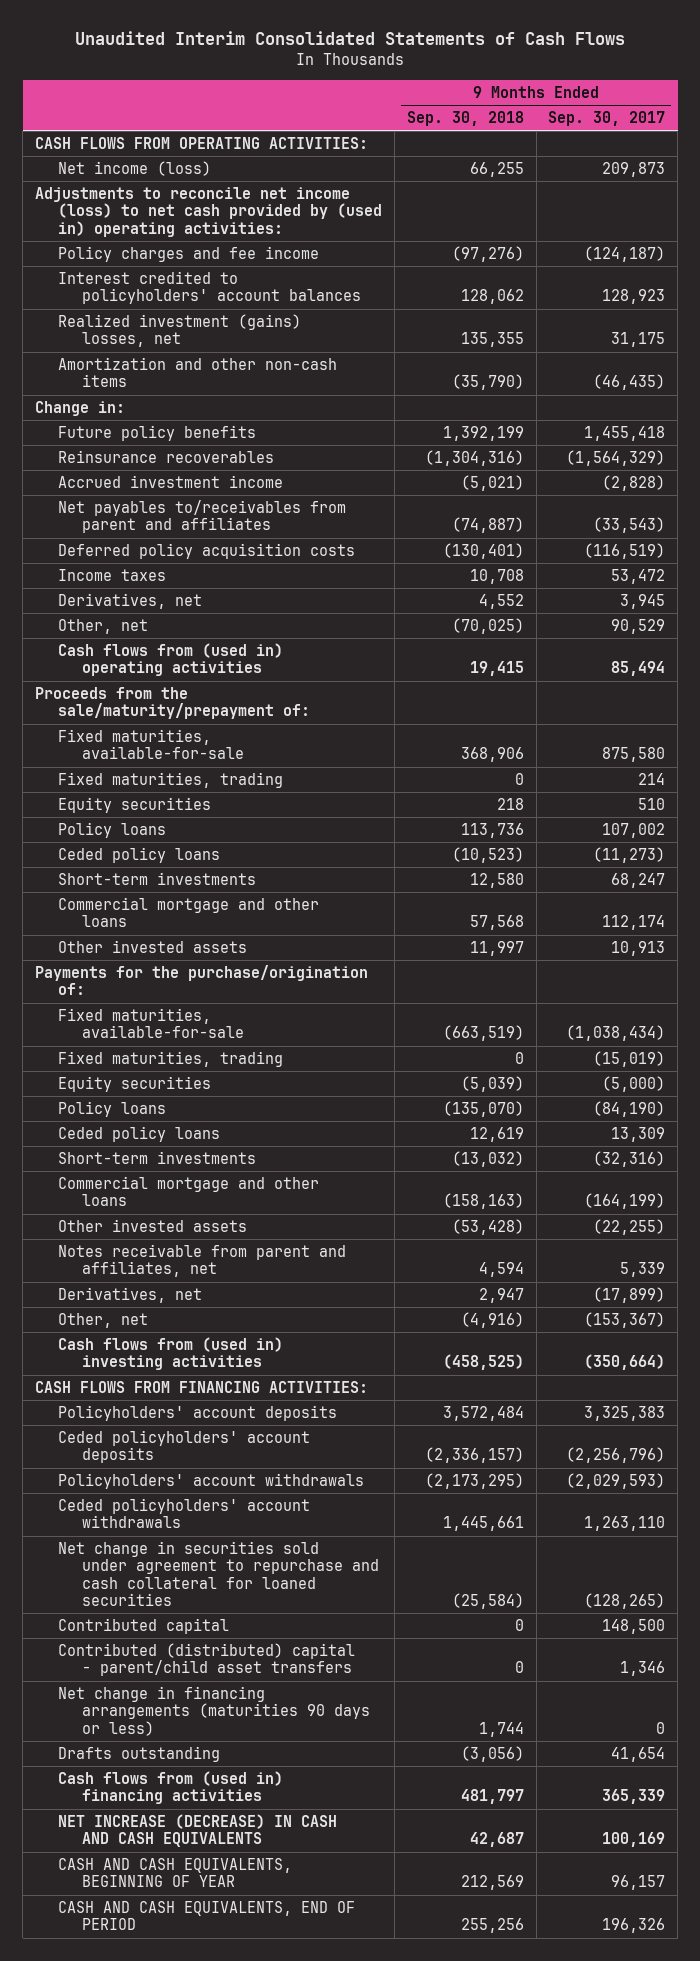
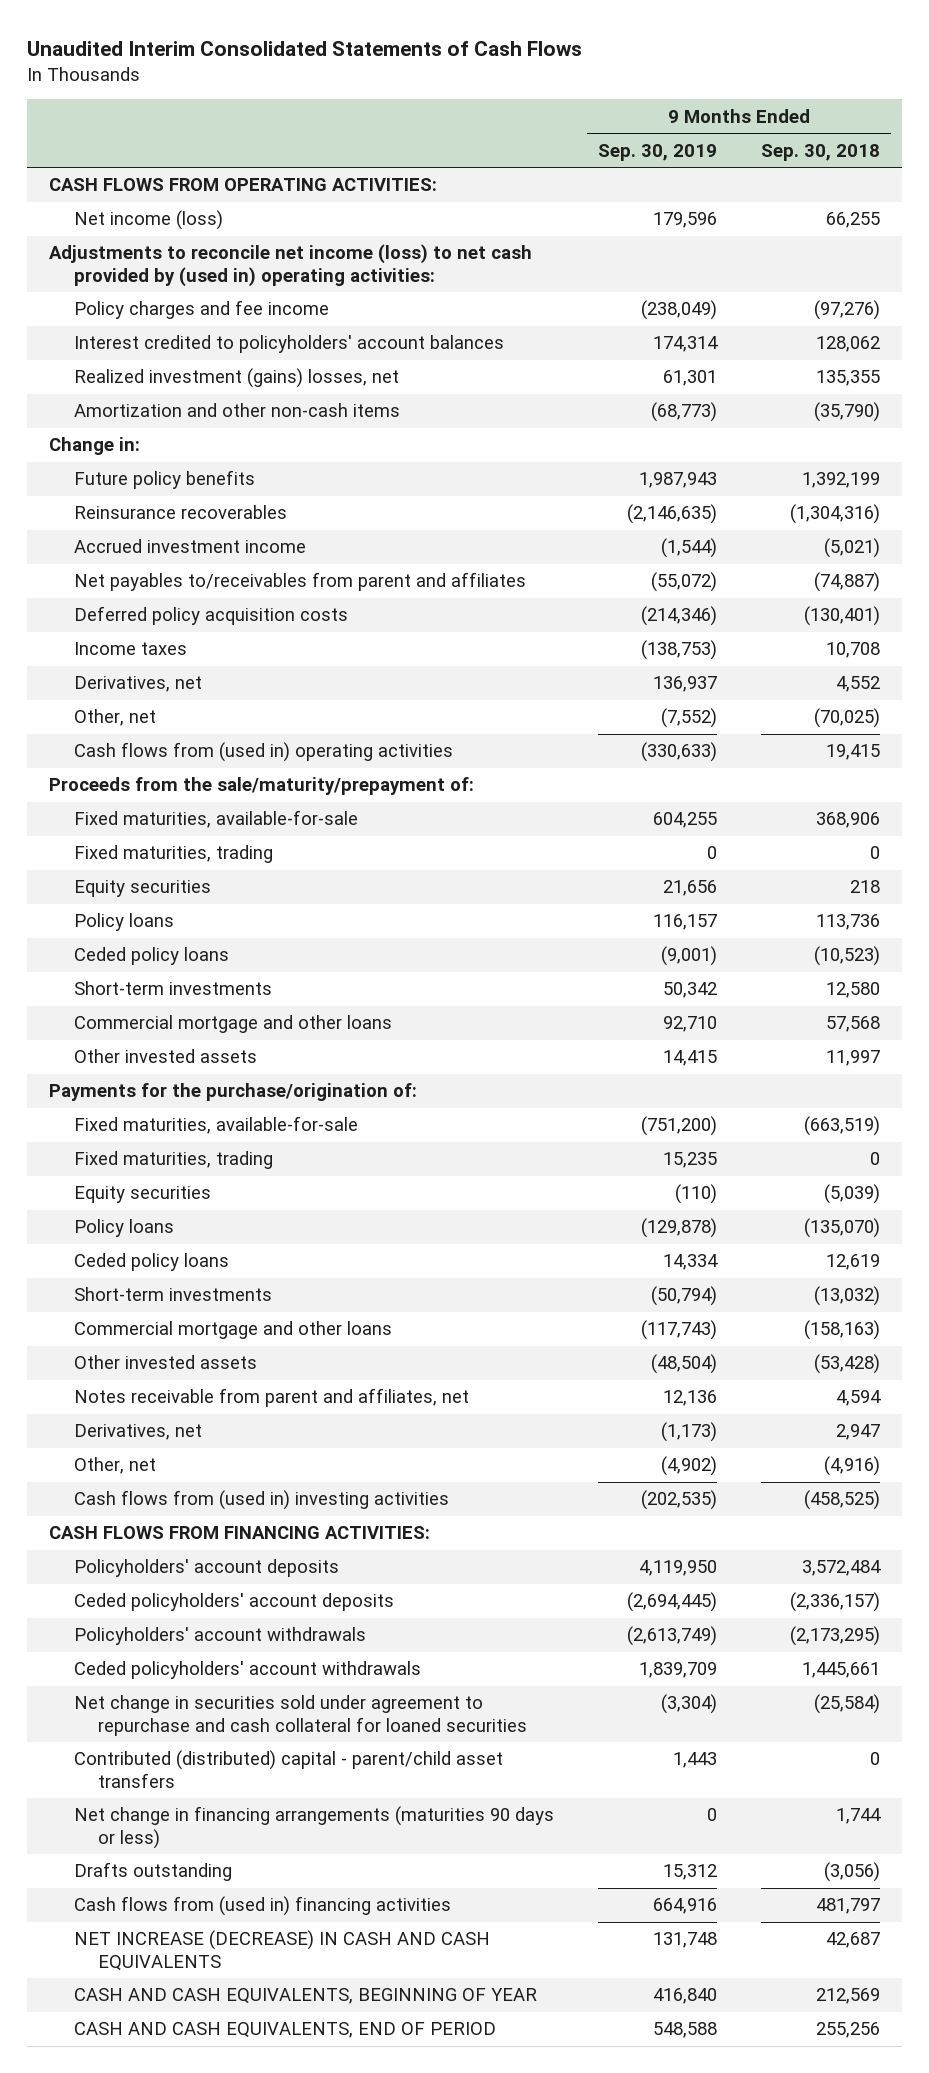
[548,111,666,127] Sep. 30, 2017 -> none
none -> [597,143,717,161] Sep. 30, 2019
[58,1617,230,1634] Contributed capital -> none

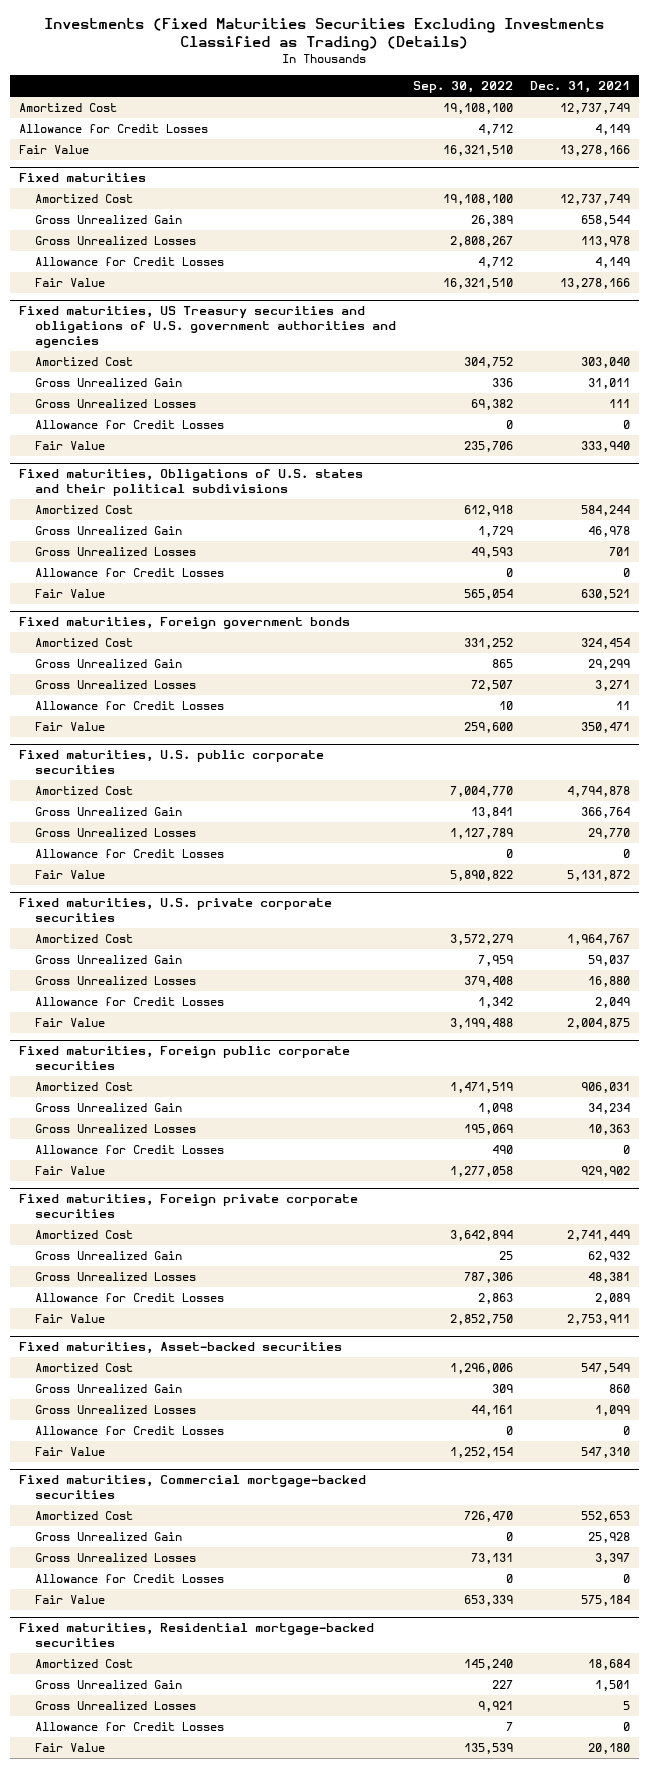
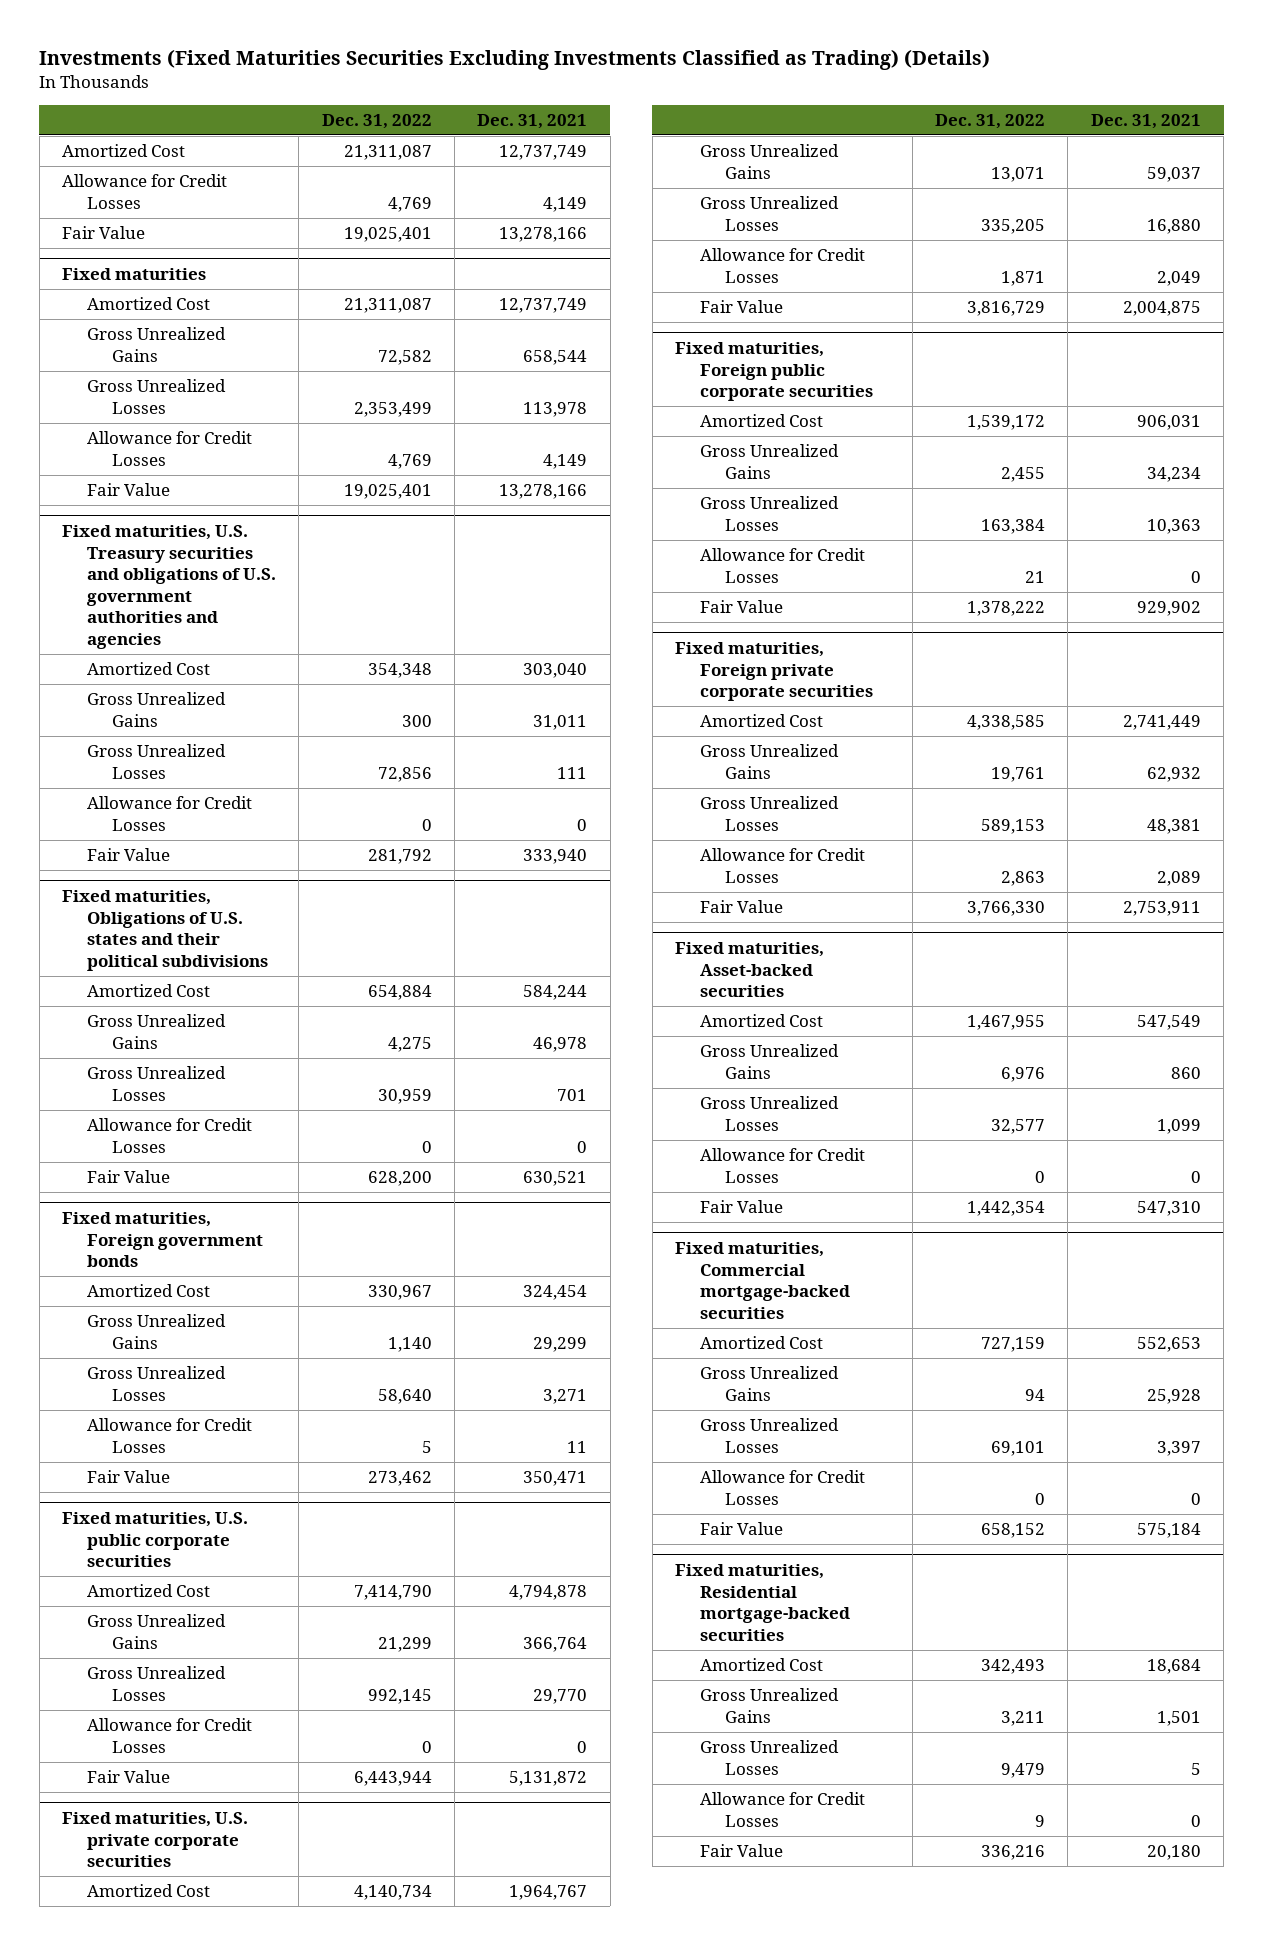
[413,81,514,94] Sep. 30, 2022 -> none
none -> [321,113,432,129] Dec. 31, 2022
[34,215,182,225] Gross Unrealized Gain -> [86,327,226,362] Gross Unrealized Gains
[18,306,396,349] Fixed maturities, US Treasury securities and obligations of U.S. government authorities and agencies -> [61,525,276,649] Fixed maturities, U.S. Treasury securities and obligations of U.S. government authorities and agencies
[34,378,182,388] Gross Unrealized Gain -> [86,692,226,727] Gross Unrealized Gains
[34,526,182,536] Gross Unrealized Gain -> [86,1014,226,1049] Gross Unrealized Gains
[34,659,182,669] Gross Unrealized Gain -> [86,1314,226,1349] Gross Unrealized Gains
[34,807,182,817] Gross Unrealized Gain -> [86,1614,226,1649] Gross Unrealized Gains
[34,955,182,965] Gross Unrealized Gain -> [700,144,840,179] Gross Unrealized Gains
[34,1103,182,1113] Gross Unrealized Gain -> [700,444,840,479] Gross Unrealized Gains
[34,1251,182,1261] Gross Unrealized Gain -> [700,744,840,779] Gross Unrealized Gains
[34,1384,182,1394] Gross Unrealized Gain -> [700,1044,840,1079] Gross Unrealized Gains
[34,1532,182,1542] Gross Unrealized Gain -> [700,1366,840,1401] Gross Unrealized Gains
[34,1680,182,1690] Gross Unrealized Gain -> [700,1688,840,1723] Gross Unrealized Gains

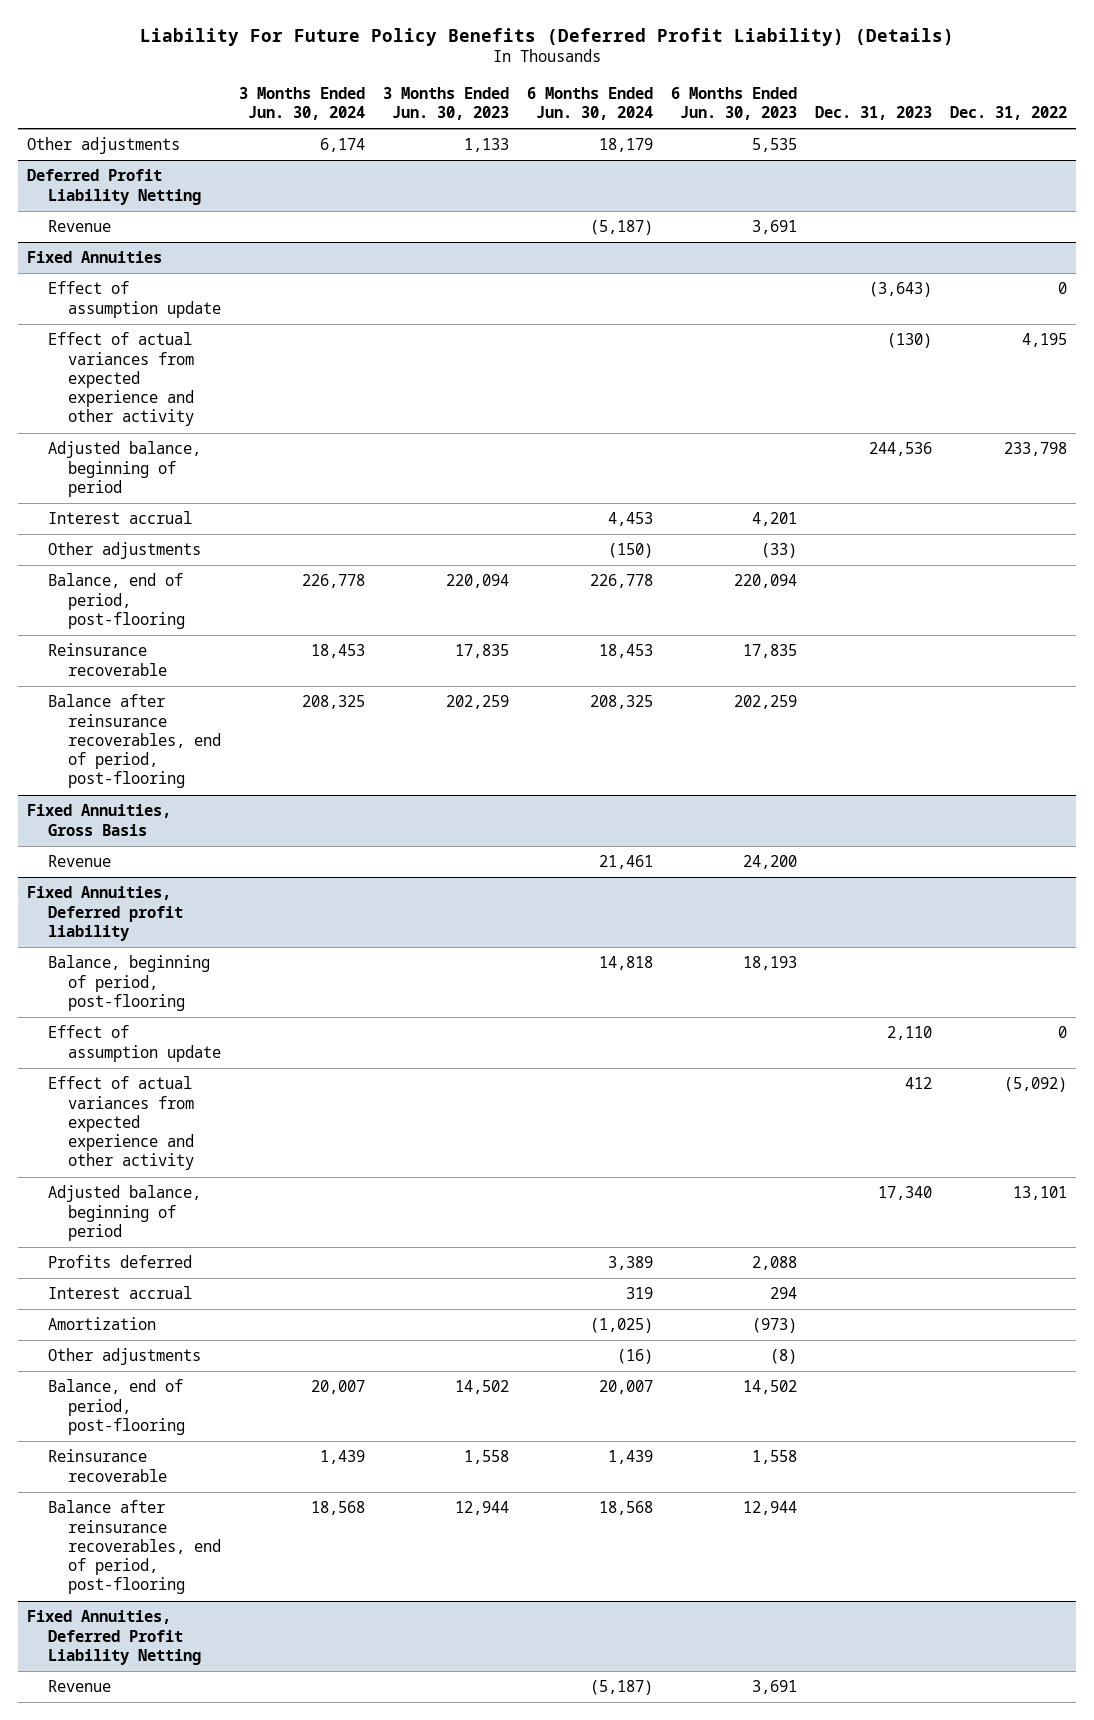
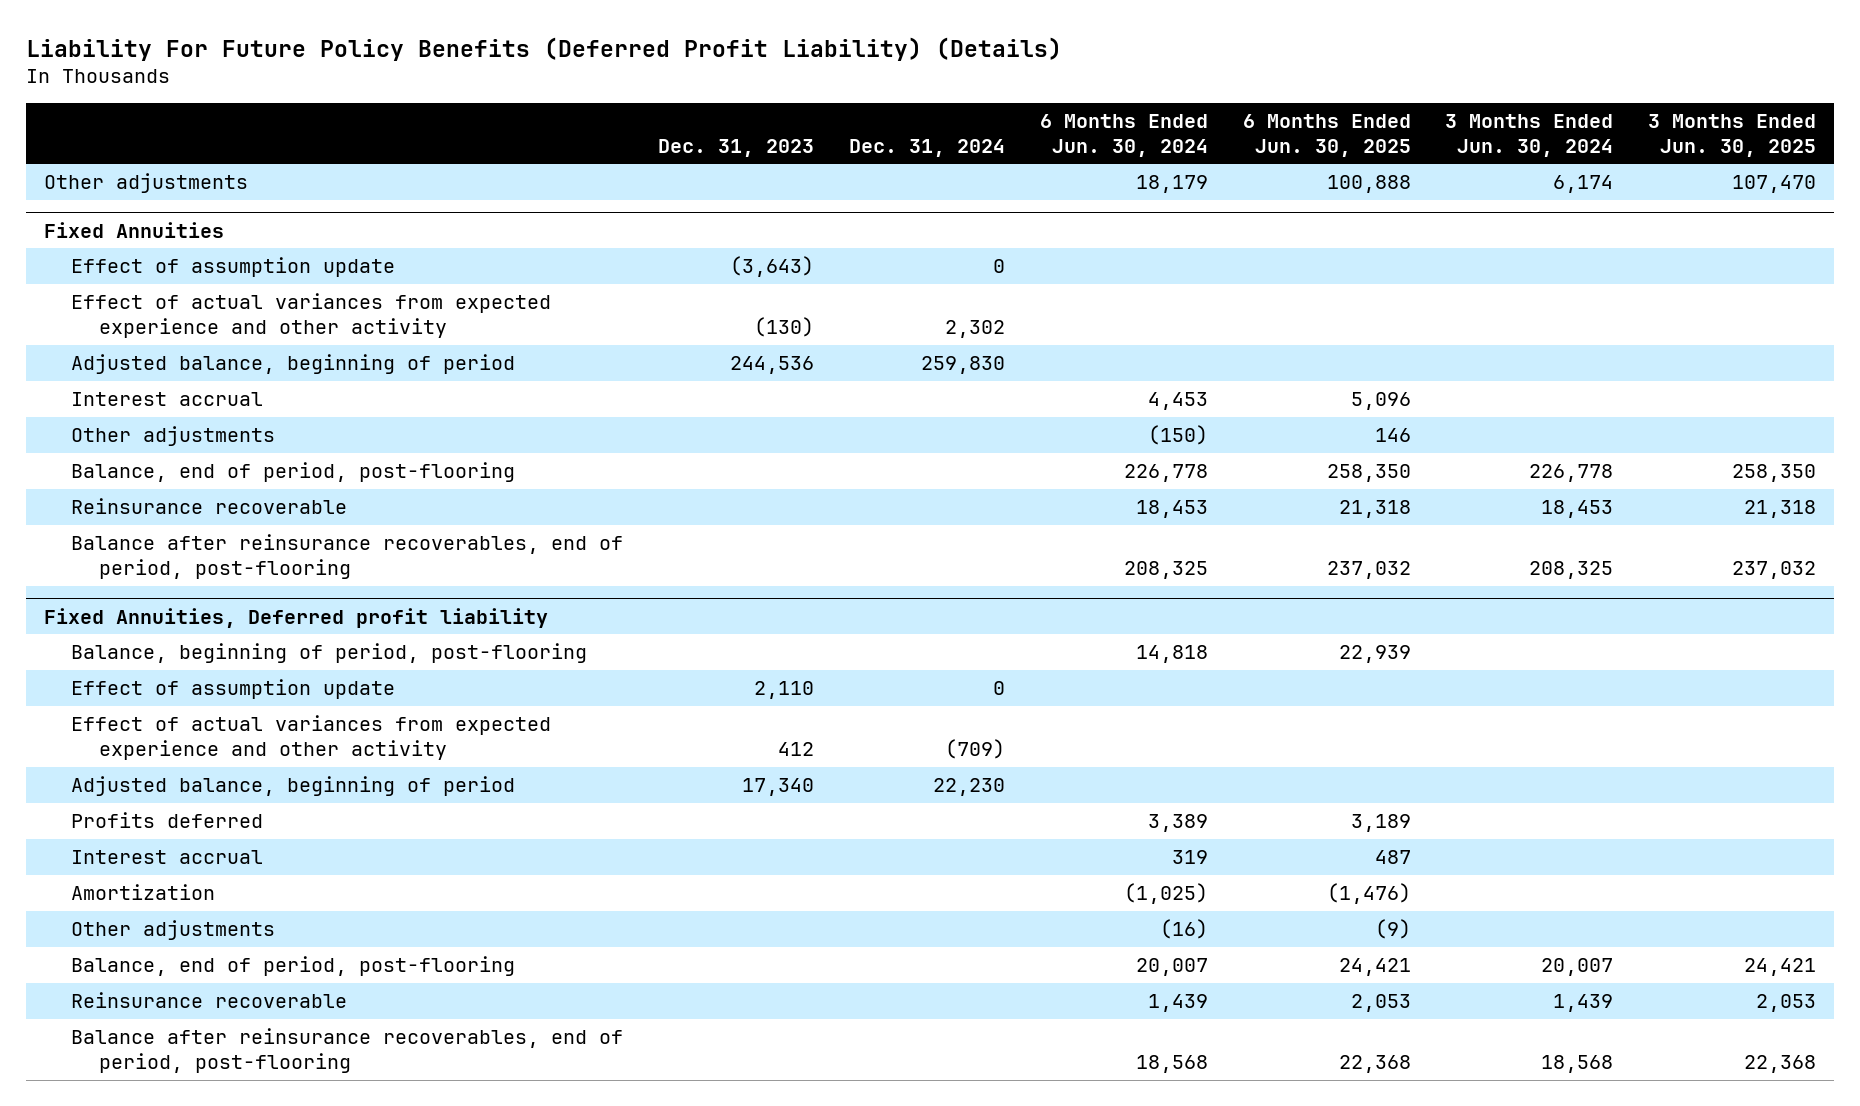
[383,86,510,121] 3 Months Ended Jun. 30, 2023 -> none
[671,86,798,121] 6 Months Ended Jun. 30, 2023 -> none
[950,106,1068,121] Dec. 31, 2022 -> none
none -> [848,138,1005,157] Dec. 31, 2024
none -> [1242,113,1411,157] 6 Months Ended Jun. 30, 2025
none -> [1648,113,1817,157] 3 Months Ended Jun. 30, 2025
[27,169,201,205] Deferred Profit Liability Netting -> none
[47,220,111,233] Revenue -> none
[27,804,172,836] Fixed Annuities, Gross Basis -> none
[47,855,111,868] Revenue -> none
[27,1610,201,1665] Fixed Annuities, Deferred Profit Liability Netting -> none
[47,1680,111,1693] Revenue -> none

